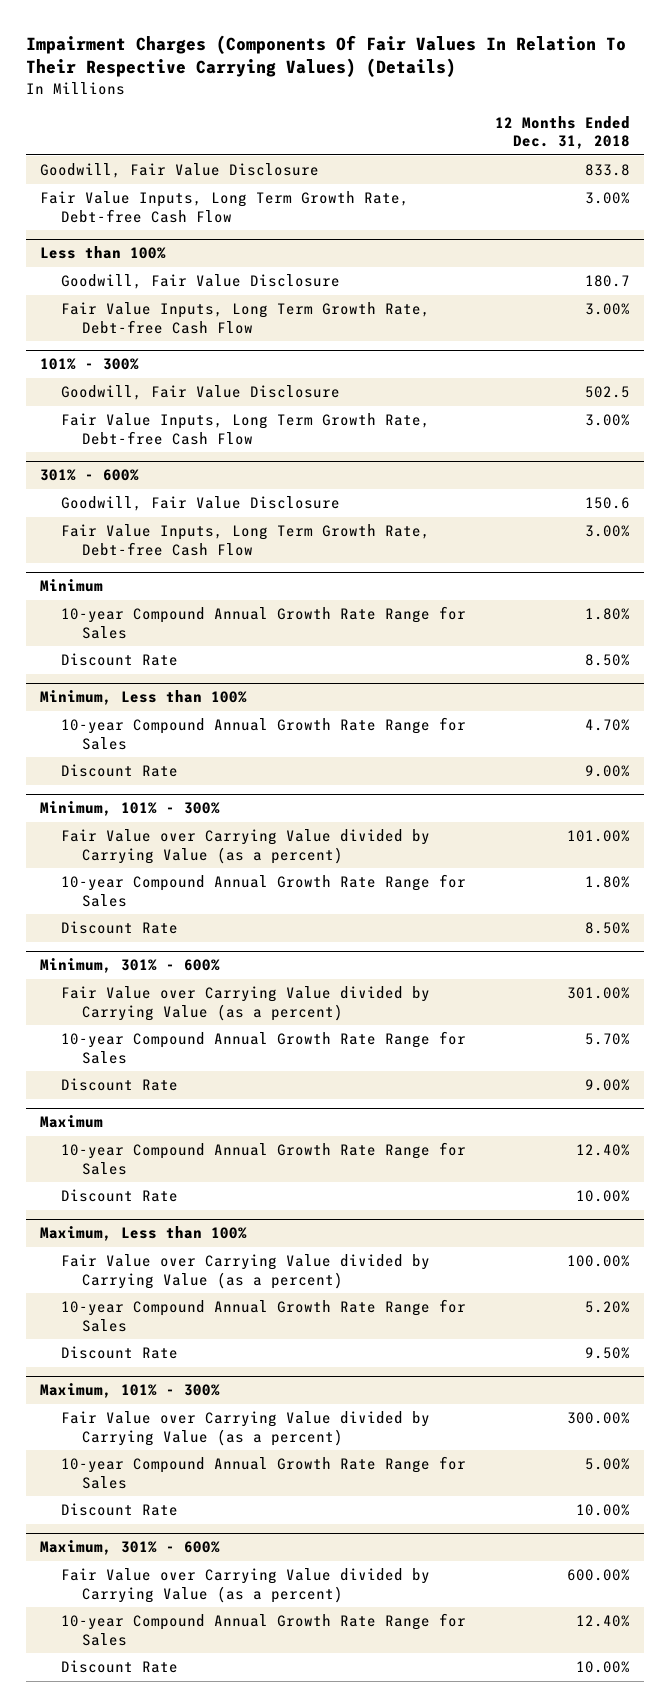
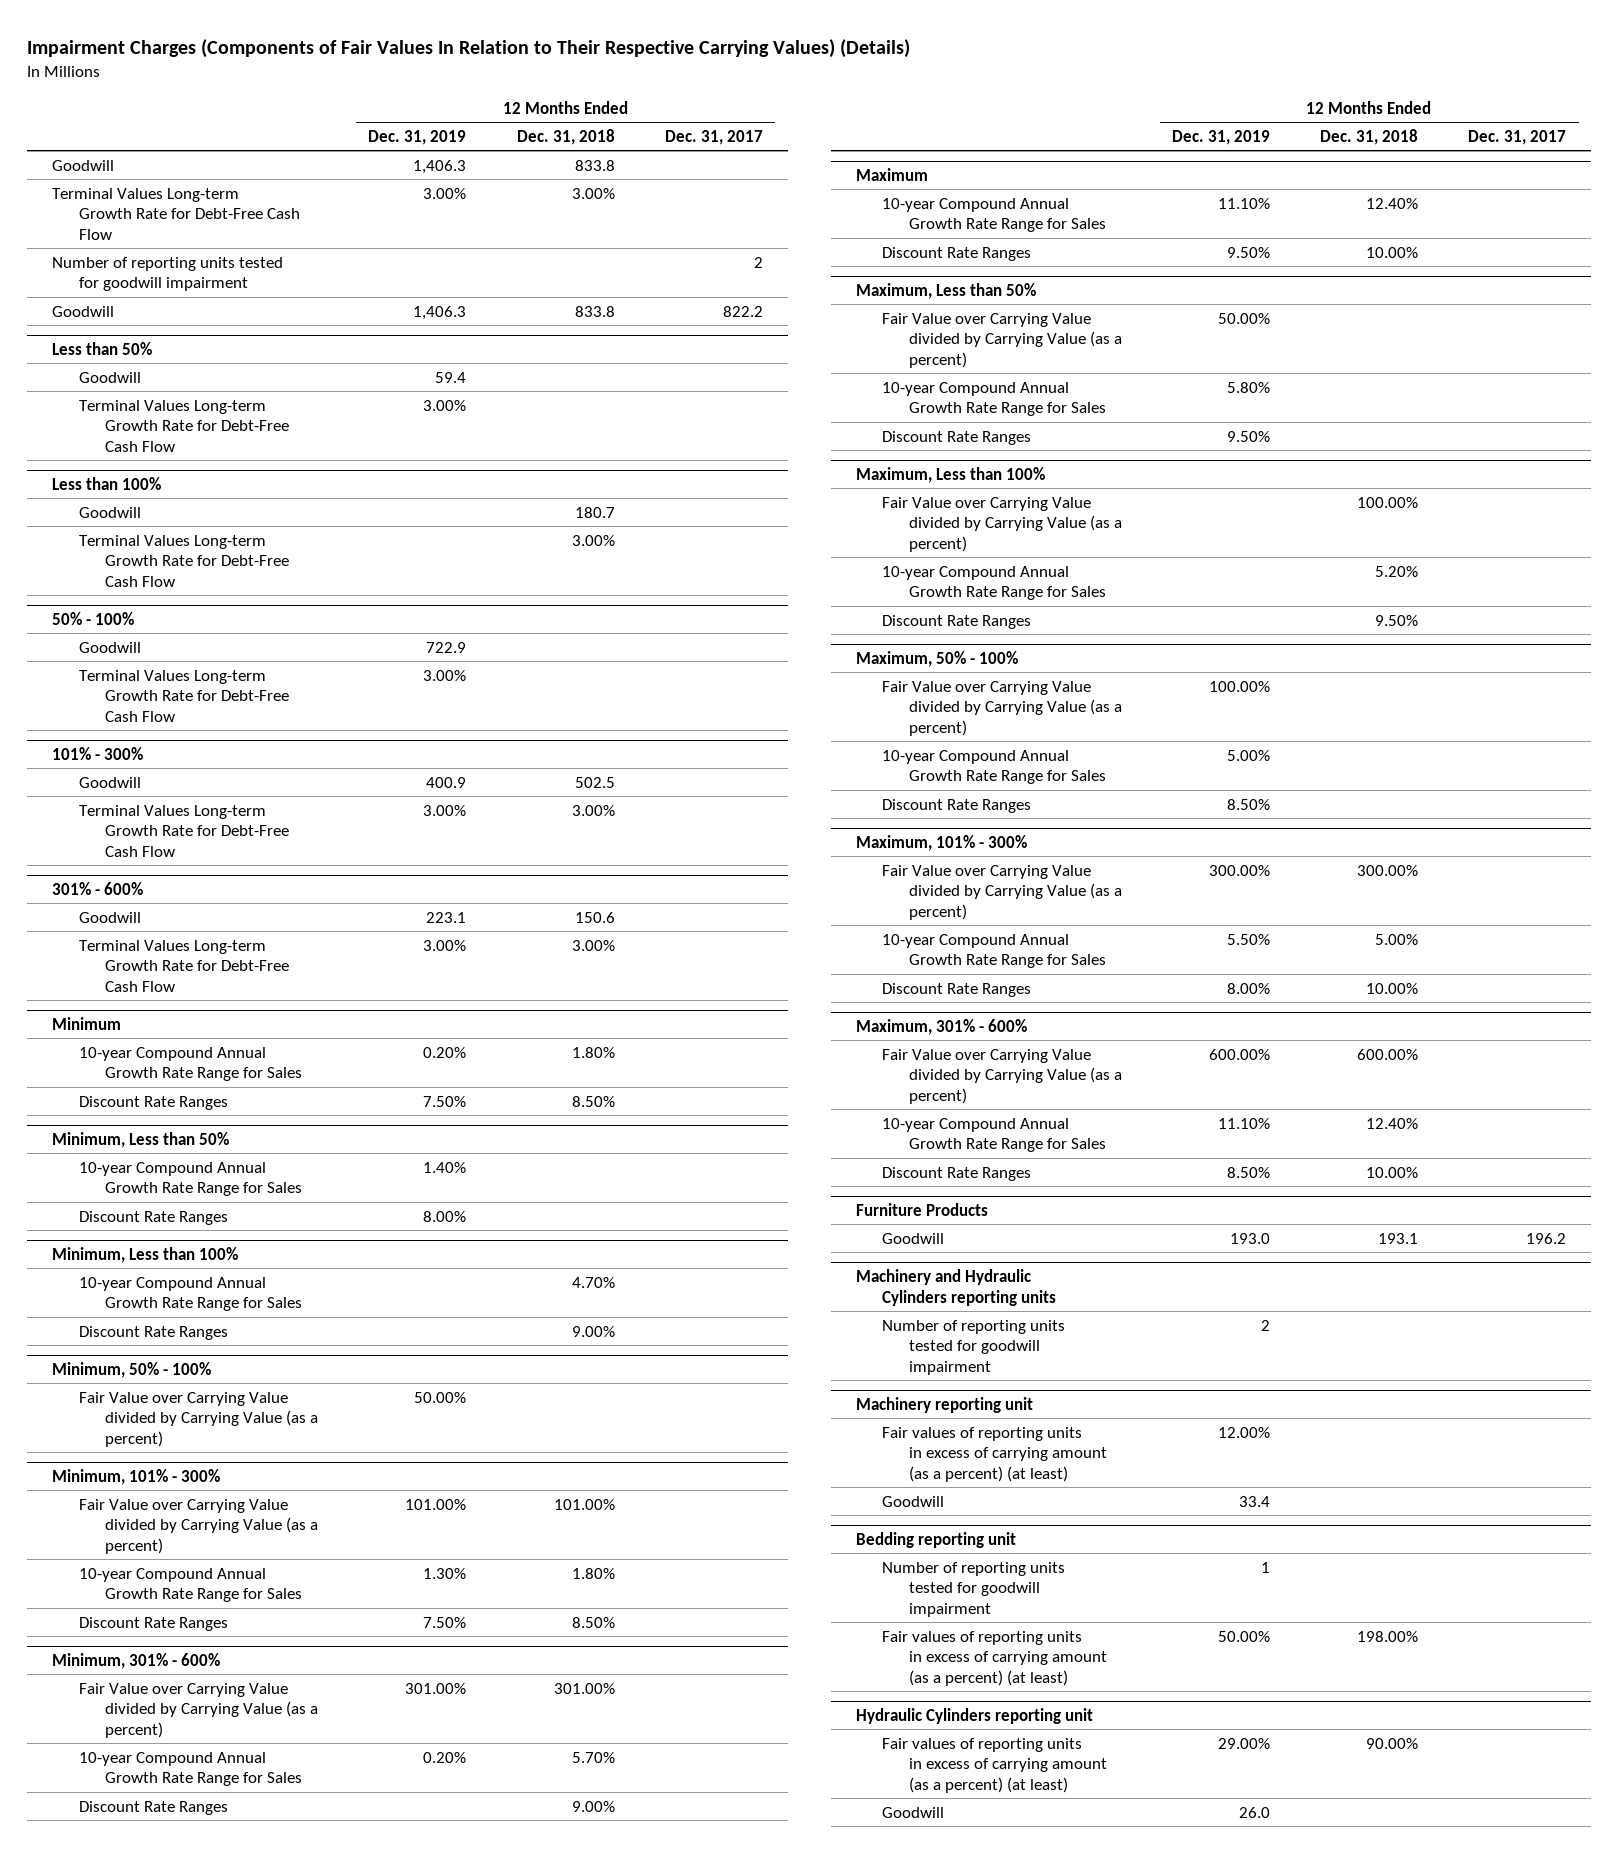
[26,34,627,78] Impairment Charges (Components Of Fair Values In Relation To Their Respective Carrying Values) (Details) -> [27,38,911,58] Impairment Charges (Components of Fair Values In Relation to Their Respective Carrying Values) (Details)
none -> [368,129,467,145] Dec. 31, 2019
none -> [664,129,763,145] Dec. 31, 2017
[40,163,320,179] Goodwill, Fair Value Disclosure -> [52,159,115,171] Goodwill
[40,191,410,223] Fair Value Inputs, Long Term Growth Rate, Debt-free Cash Flow -> [52,187,300,241] Terminal Values Long-term Growth Rate for Debt-Free Cash Flow
none -> [52,256,284,292] Number of reporting units tested for goodwill impairment
none -> [52,305,115,317] Goodwill
none -> [52,341,153,355] Less than 50%
none -> [78,371,141,383] Goodwill
none -> [78,399,290,453] Terminal Values Long-term Growth Rate for Debt-Free Cash Flow
[61,274,341,290] Goodwill, Fair Value Disclosure -> [78,506,141,518] Goodwill
[61,302,431,334] Fair Value Inputs, Long Term Growth Rate, Debt-free Cash Flow -> [78,534,290,588] Terminal Values Long-term Growth Rate for Debt-Free Cash Flow
none -> [52,611,135,625] 50% - 100%
none -> [78,641,141,653] Goodwill
none -> [78,669,290,723] Terminal Values Long-term Growth Rate for Debt-Free Cash Flow
[61,385,341,401] Goodwill, Fair Value Disclosure -> [78,776,141,788] Goodwill
[61,413,431,445] Fair Value Inputs, Long Term Growth Rate, Debt-free Cash Flow -> [78,804,290,858] Terminal Values Long-term Growth Rate for Debt-Free Cash Flow
[61,496,341,512] Goodwill, Fair Value Disclosure -> [78,911,141,923] Goodwill
[61,524,431,556] Fair Value Inputs, Long Term Growth Rate, Debt-free Cash Flow -> [78,939,290,993] Terminal Values Long-term Growth Rate for Debt-Free Cash Flow
[61,653,179,667] Discount Rate -> [78,1095,228,1110] Discount Rate Ranges
none -> [52,1131,230,1148] Minimum, Less than 50%
none -> [78,1161,303,1197] 10-year Compound Annual Growth Rate Range for Sales
none -> [78,1210,228,1225] Discount Rate Ranges
[61,764,179,778] Discount Rate -> [78,1325,228,1340] Discount Rate Ranges
none -> [52,1361,212,1378] Minimum, 50% - 100%
none -> [78,1391,319,1448] Fair Value over Carrying Value divided by Carrying Value (as a percent)
[61,921,179,935] Discount Rate -> [78,1616,228,1631] Discount Rate Ranges
[61,1078,179,1092] Discount Rate -> [78,1800,228,1815] Discount Rate Ranges
[61,1189,179,1203] Discount Rate -> [882,246,1032,261] Discount Rate Ranges
none -> [855,282,1036,299] Maximum, Less than 50%
none -> [882,312,1123,369] Fair Value over Carrying Value divided by Carrying Value (as a percent)
none -> [882,381,1107,417] 10-year Compound Annual Growth Rate Range for Sales
none -> [882,430,1032,445] Discount Rate Ranges
[61,1346,179,1360] Discount Rate -> [882,614,1032,629] Discount Rate Ranges
none -> [855,650,1018,667] Maximum, 50% - 100%
none -> [882,680,1123,737] Fair Value over Carrying Value divided by Carrying Value (as a percent)
none -> [882,749,1107,785] 10-year Compound Annual Growth Rate Range for Sales
none -> [882,798,1032,813] Discount Rate Ranges
[61,1503,179,1517] Discount Rate -> [882,982,1032,997] Discount Rate Ranges
[61,1660,179,1674] Discount Rate -> [882,1166,1032,1181] Discount Rate Ranges
none -> [855,1202,988,1216] Furniture Products
none -> [882,1232,945,1244] Goodwill
none -> [855,1268,1057,1306] Machinery and Hydraulic Cylinders reporting units
none -> [882,1319,1066,1376] Number of reporting units tested for goodwill impairment
none -> [855,1396,1033,1413] Machinery reporting unit
none -> [882,1426,1108,1483] Fair values of reporting units in excess of carrying amount (as a percent) (at least)
none -> [882,1495,945,1507] Goodwill
none -> [855,1531,1016,1548] Bedding reporting unit
none -> [882,1561,1066,1618] Number of reporting units tested for goodwill impairment
none -> [882,1630,1108,1687] Fair values of reporting units in excess of carrying amount (as a percent) (at least)
none -> [855,1707,1093,1724] Hydraulic Cylinders reporting unit
none -> [882,1737,1108,1794] Fair values of reporting units in excess of carrying amount (as a percent) (at least)
none -> [882,1806,945,1818] Goodwill

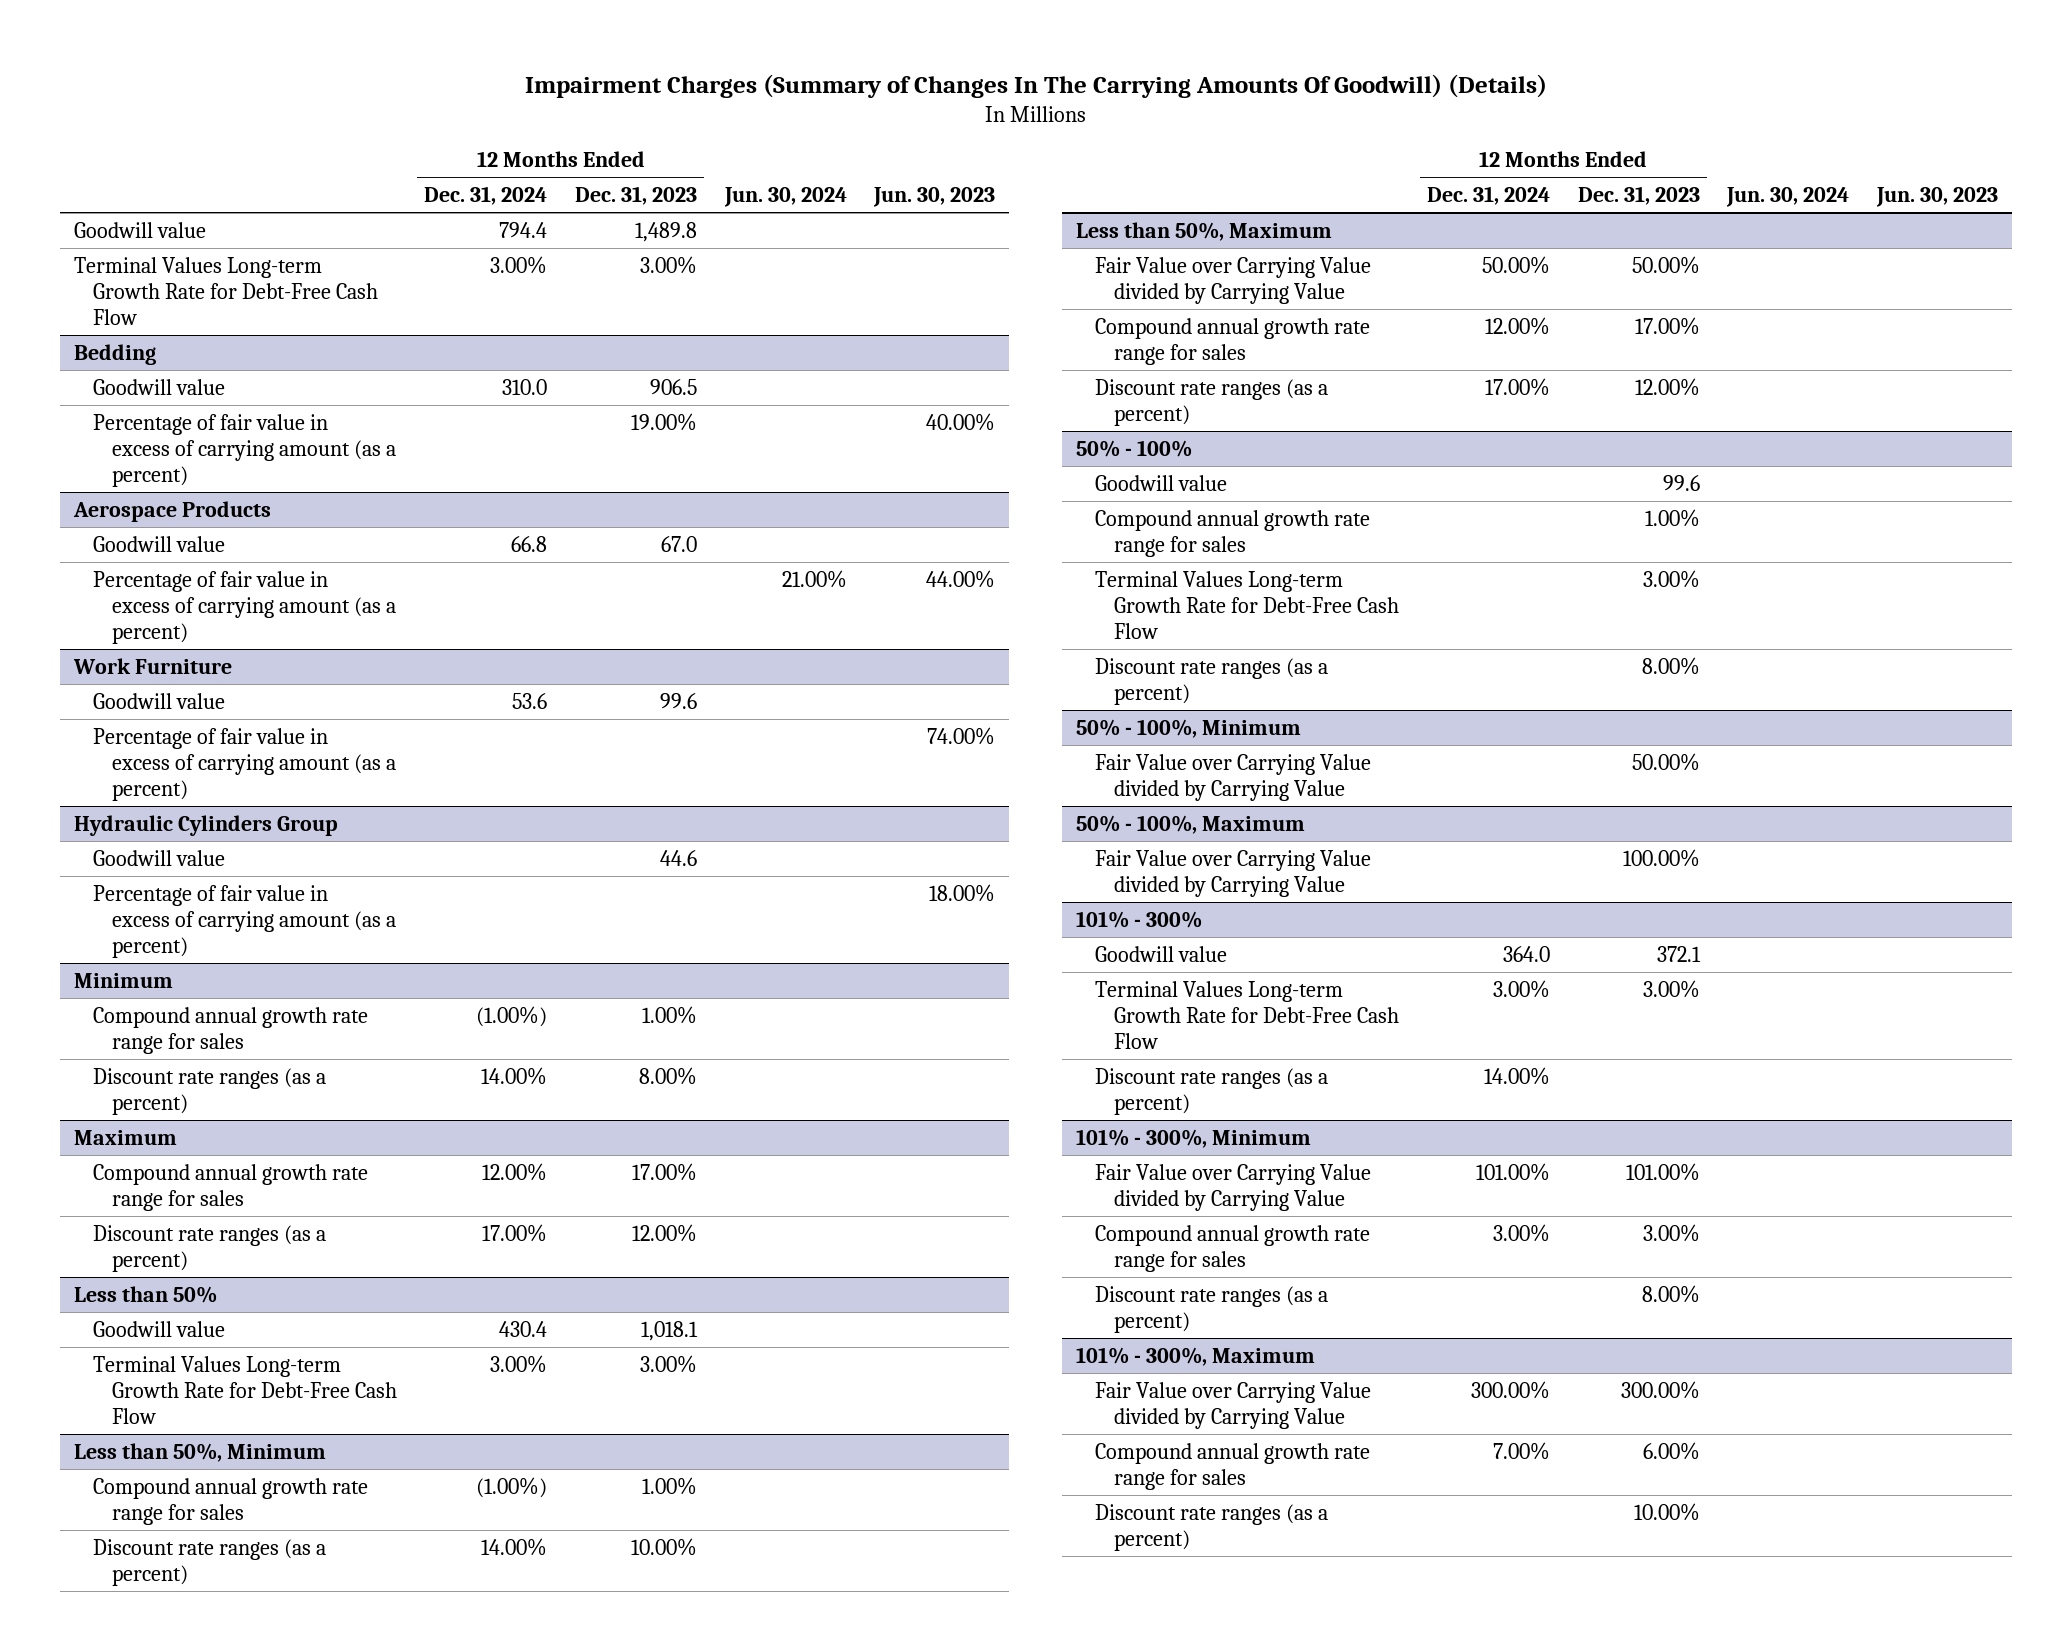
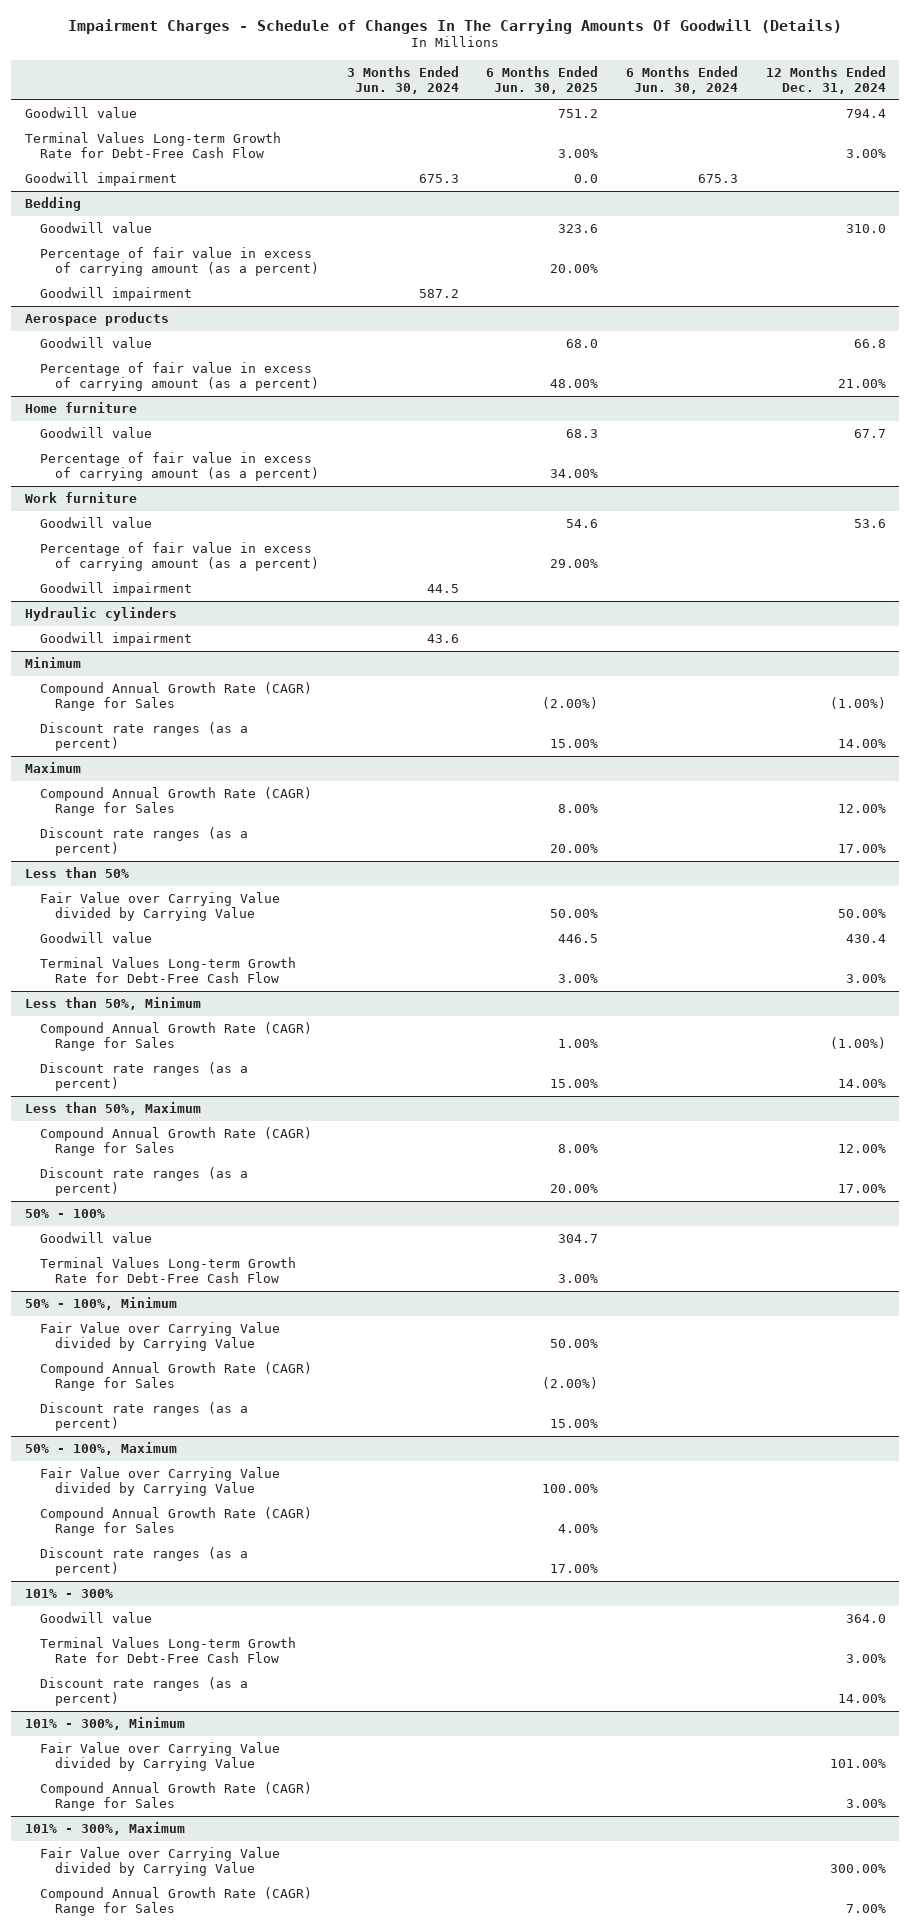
[524,73,1547,98] Impairment Charges (Summary of Changes In The Carrying Amounts Of Goodwill) (Details) -> [68,18,843,34] Impairment Charges - Schedule of Changes In The Carrying Amounts Of Goodwill (Details)
[574,186,697,206] Dec. 31, 2023 -> none
[723,187,847,208] Jun. 30, 2024 -> none
[873,187,996,208] Jun. 30, 2023 -> none
none -> [346,65,459,94] 3 Months Ended Jun. 30, 2024
none -> [486,65,599,94] 6 Months Ended Jun. 30, 2025
none -> [626,65,739,94] 6 Months Ended Jun. 30, 2024
none -> [25,171,178,186] Goodwill impairment
none -> [40,286,193,301] Goodwill impairment
[72,500,271,522] Aerospace Products -> [25,311,170,326] Aerospace products
none -> [40,361,320,392] Percentage of fair value in excess of carrying amount (as a percent)
none -> [25,401,138,413] Home furniture
none -> [40,426,153,438] Goodwill value
[72,657,232,674] Work Furniture -> [25,491,138,503] Work furniture
[92,849,225,866] Goodwill value -> none
[92,884,396,958] Percentage of fair value in excess of carrying amount (as a percent) -> none
none -> [40,581,193,596] Goodwill impairment
[73,814,338,836] Hydraulic Cylinders Group -> [25,606,178,621] Hydraulic cylinders
none -> [40,631,193,646] Goodwill impairment
[92,1006,368,1054] Compound annual growth rate range for sales -> [40,681,313,712] Compound Annual Growth Rate (CAGR) Range for Sales
[92,1163,368,1211] Compound annual growth rate range for sales -> [40,786,313,817] Compound Annual Growth Rate (CAGR) Range for Sales
none -> [40,891,281,922] Fair Value over Carrying Value divided by Carrying Value
[92,1477,368,1525] Compound annual growth rate range for sales -> [40,1021,313,1052] Compound Annual Growth Rate (CAGR) Range for Sales
[1095,256,1372,304] Fair Value over Carrying Value divided by Carrying Value -> none
[1095,317,1371,365] Compound annual growth rate range for sales -> [40,1126,313,1157] Compound Annual Growth Rate (CAGR) Range for Sales
[1095,509,1371,557] Compound annual growth rate range for sales -> none
[1095,657,1329,705] Discount rate ranges (as a percent) -> none
none -> [40,1361,313,1392] Compound Annual Growth Rate (CAGR) Range for Sales
none -> [40,1401,249,1432] Discount rate ranges (as a percent)
none -> [40,1506,313,1537] Compound Annual Growth Rate (CAGR) Range for Sales
none -> [40,1546,249,1577] Discount rate ranges (as a percent)
[1095,1285,1329,1333] Discount rate ranges (as a percent) -> none
[1095,1224,1371,1272] Compound annual growth rate range for sales -> [40,1781,313,1812] Compound Annual Growth Rate (CAGR) Range for Sales
[1095,1503,1329,1551] Discount rate ranges (as a percent) -> none
[1095,1442,1371,1490] Compound annual growth rate range for sales -> [40,1886,313,1917] Compound Annual Growth Rate (CAGR) Range for Sales

